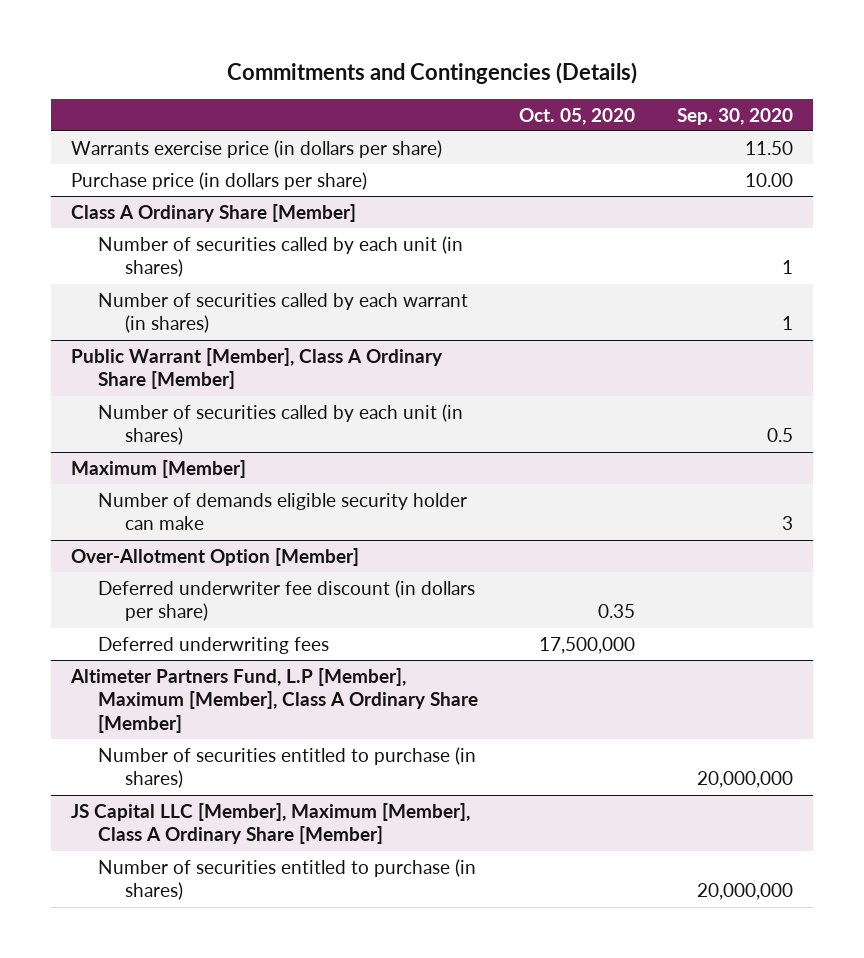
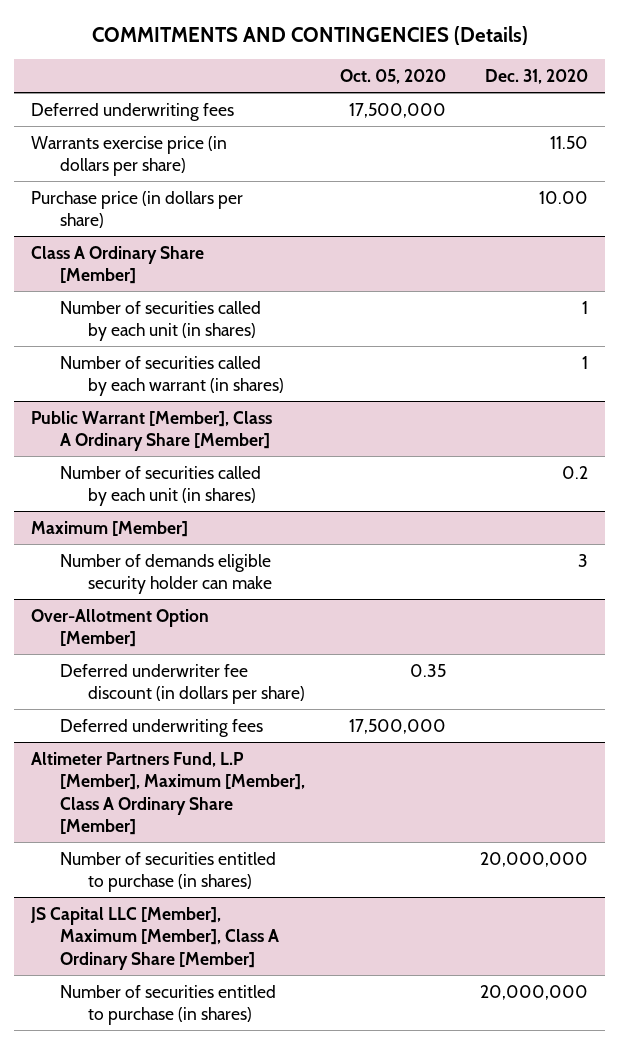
[226,61,637,84] Commitments and Contingencies (Details) -> [91,25,528,45] COMMITMENTS AND CONTINGENCIES (Details)
[676,107,793,125] Sep. 30, 2020 -> none
none -> [484,69,588,85] Dec. 31, 2020
none -> [31,102,235,121] Deferred underwriting fees

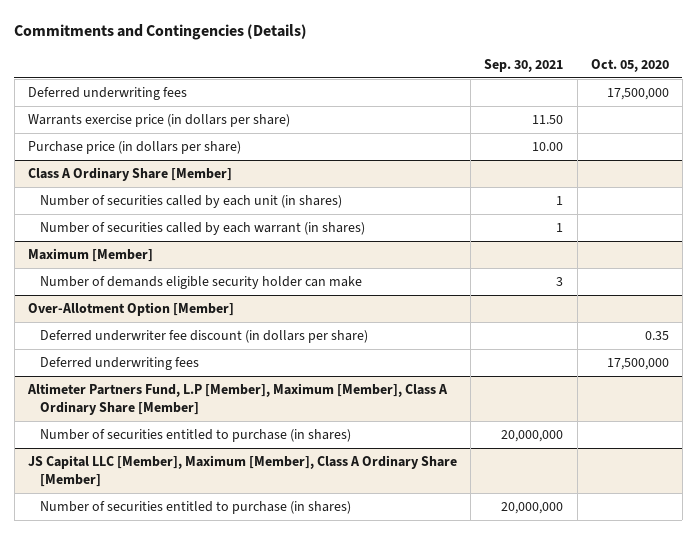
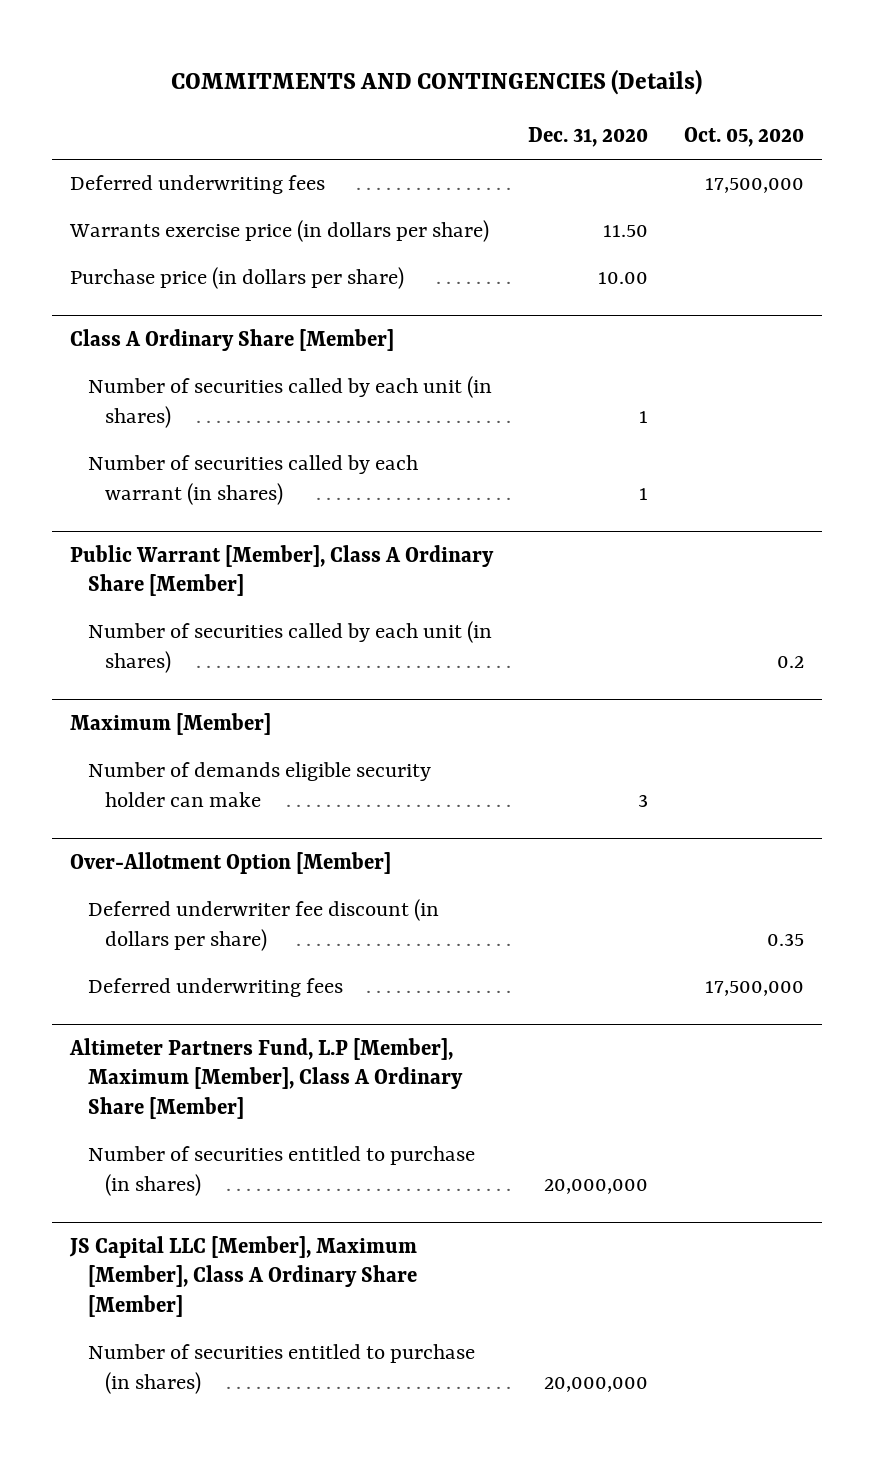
[14,24,308,41] Commitments and Contingencies (Details) -> [170,68,702,95] COMMITMENTS AND CONTINGENCIES (Details)
[484,58,564,72] Sep. 30, 2021 -> none
none -> [528,127,649,148] Dec. 31, 2020
none -> [69,544,494,597] Public Warrant [Member], Class A Ordinary Share [Member]
none -> [87,621,492,673] Number of securities called by each unit (in shares)

